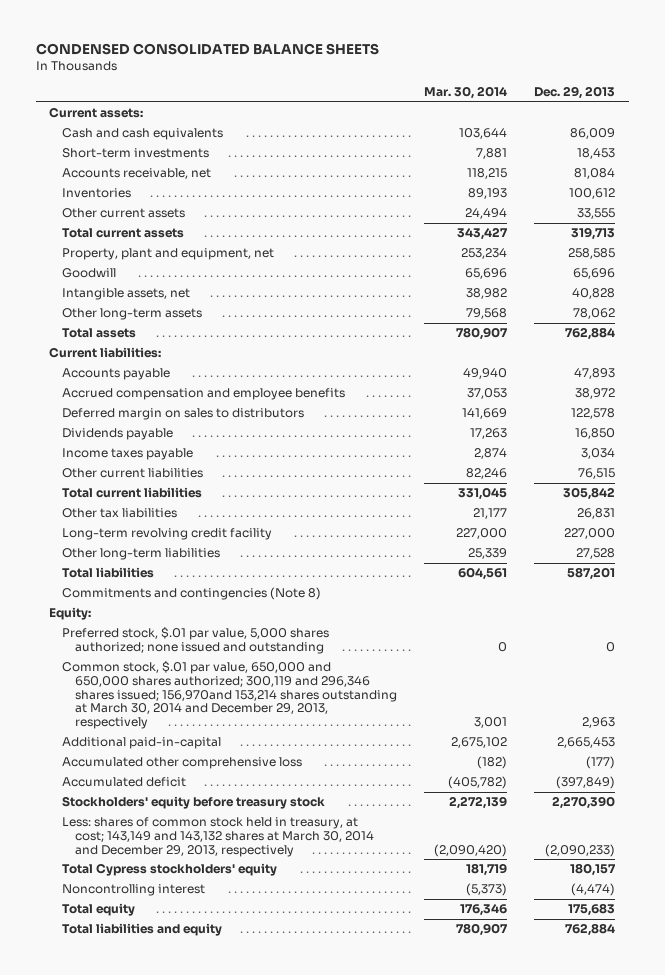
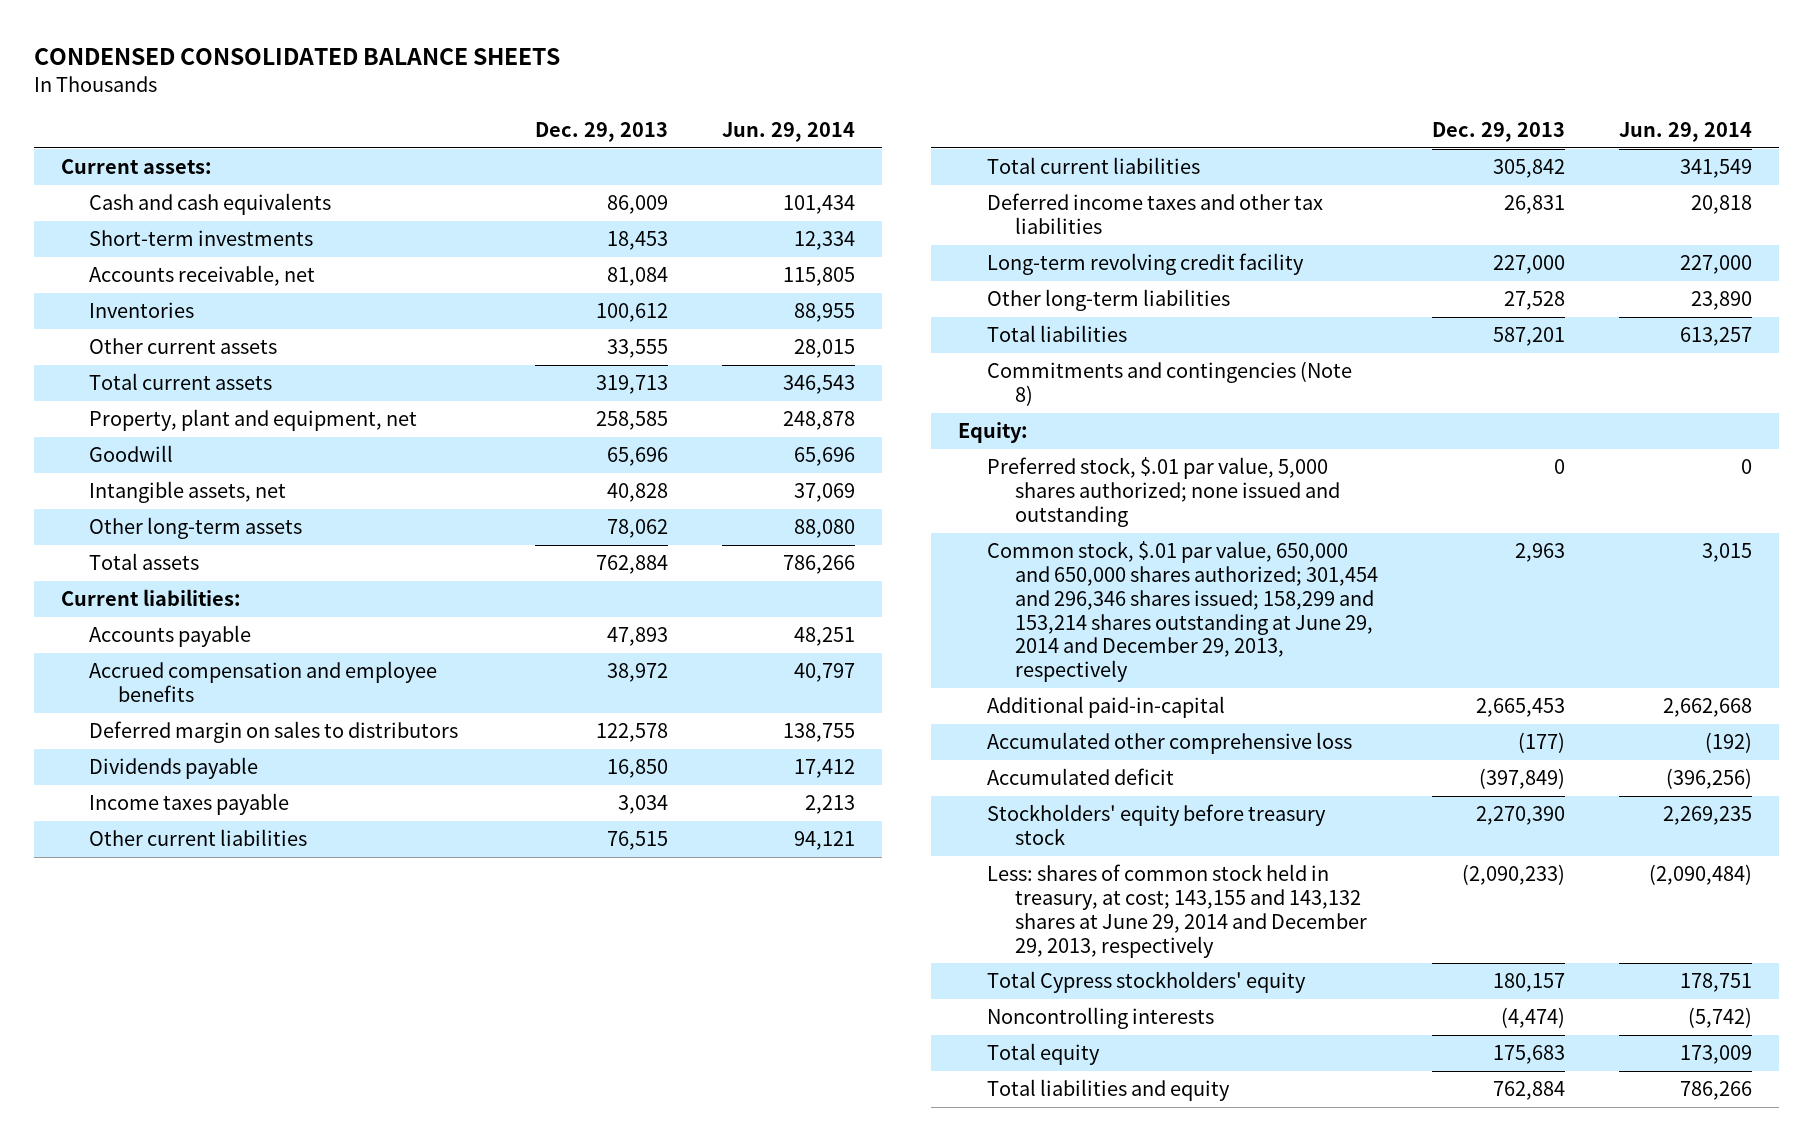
[424,86,508,100] Mar. 30, 2014 -> none
none -> [721,121,855,142] Jun. 29, 2014
[62,508,178,519] Other tax liabilities -> [986,193,1323,235] Deferred income taxes and other tax liabilities
[62,661,398,730] Common stock, $.01 par value, 650,000 and 650,000 shares authorized; 300,119 and 296,346 shares issued; 156,970and 153,214 shares outstanding at March 30, 2014 and December 29, 2013, respectively -> [986,541,1379,683] Common stock, $.01 par value, 650,000 and 650,000 shares authorized; 301,454 and 296,346 shares issued; 158,299 and 153,214 shares outstanding at June 29, 2014 and December 29, 2013, respectively
[62,817,375,857] Less: shares of common stock held in treasury, at cost; 143,149 and 143,132 shares at March 30, 2014 and December 29, 2013, respectively -> [986,864,1368,958] Less: shares of common stock held in treasury, at cost; 143,155 and 143,132 shares at June 29, 2014 and December 29, 2013, respectively
[62,884,206,897] Noncontrolling interest -> [986,1007,1214,1030] Noncontrolling interests

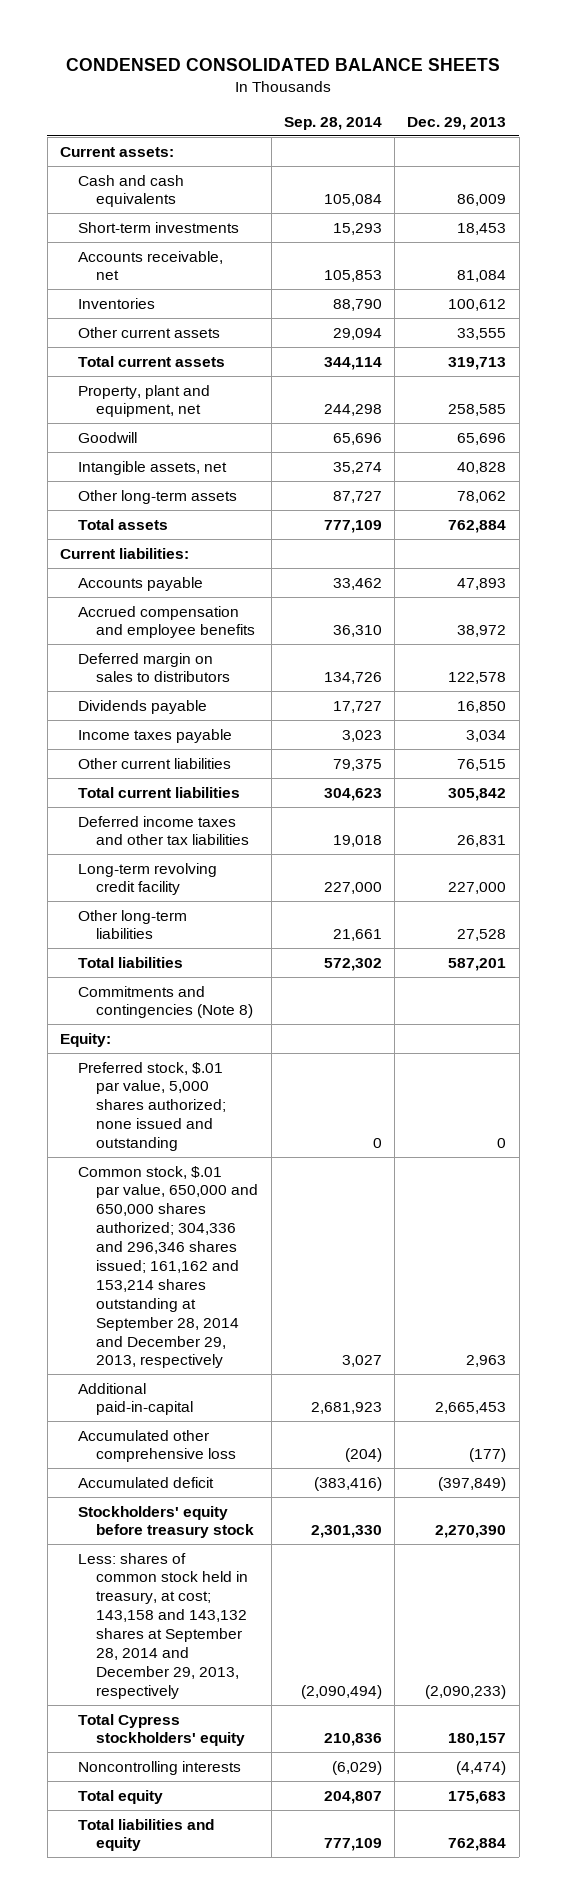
[721,121,855,142] Jun. 29, 2014 -> none
none -> [283,116,382,130] Sep. 28, 2014
[986,541,1379,683] Common stock, $.01 par value, 650,000 and 650,000 shares authorized; 301,454 and 296,346 shares issued; 158,299 and 153,214 shares outstanding at June 29, 2014 and December 29, 2013, respectively -> [78,1165,259,1369] Common stock, $.01 par value, 650,000 and 650,000 shares authorized; 304,336 and 296,346 shares issued; 161,162 and 153,214 shares outstanding at September 28, 2014 and December 29, 2013, respectively
[986,864,1368,958] Less: shares of common stock held in treasury, at cost; 143,155 and 143,132 shares at June 29, 2014 and December 29, 2013, respectively -> [78,1552,249,1699] Less: shares of common stock held in treasury, at cost; 143,158 and 143,132 shares at September 28, 2014 and December 29, 2013, respectively

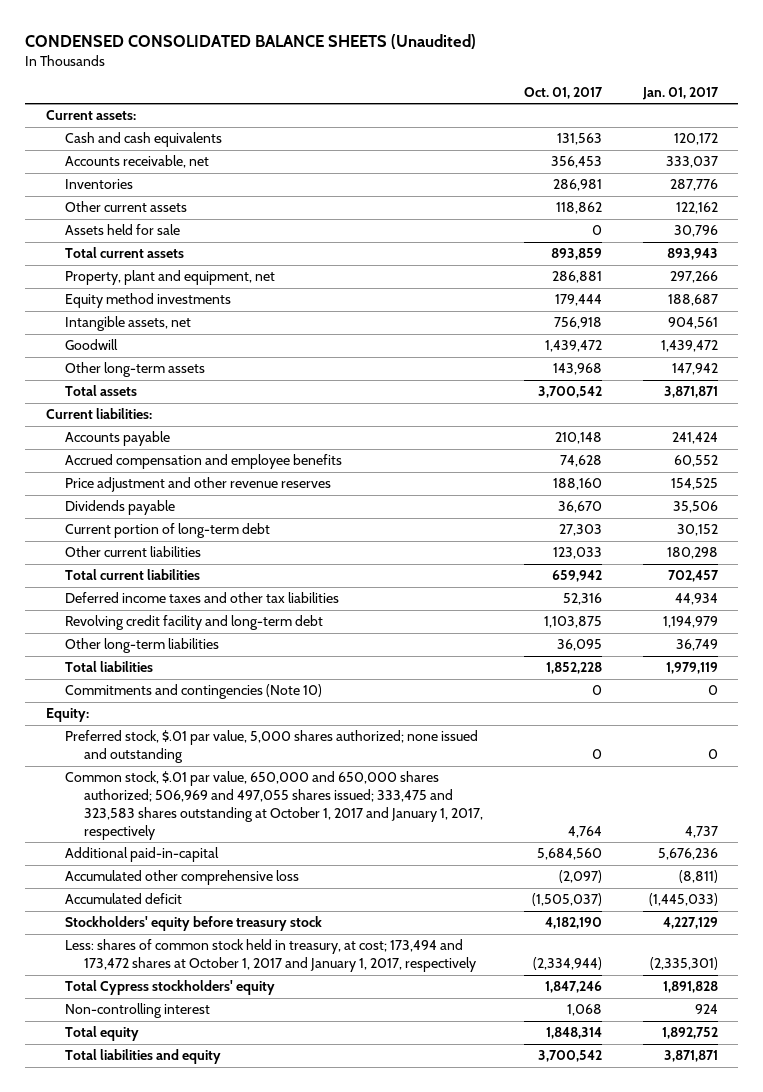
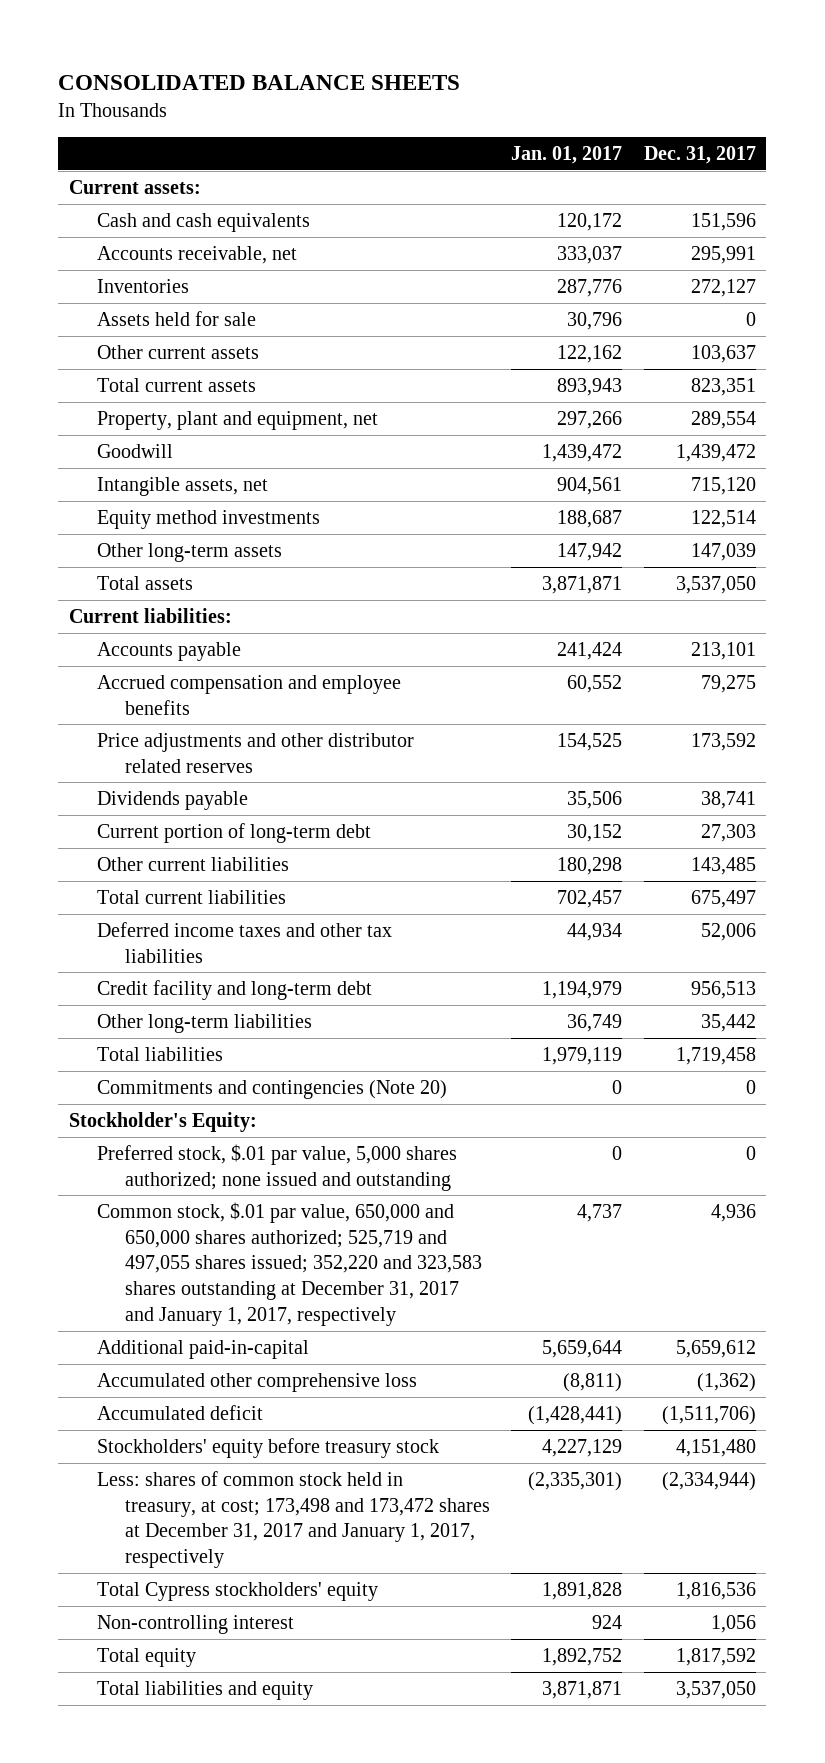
[25,34,477,50] CONDENSED CONSOLIDATED BALANCE SHEETS (Unaudited) -> [58,74,461,90] CONSOLIDATED BALANCE SHEETS
[523,86,603,99] Oct. 01, 2017 -> none
none -> [643,146,756,165] Dec. 31, 2017
[64,201,187,213] Other current assets -> [97,344,260,359] Other current assets
[64,316,191,332] Intangible assets, net -> [97,476,269,496] Intangible assets, net
[64,293,231,309] Equity method investments -> [97,509,321,529] Equity method investments
[64,477,331,493] Price adjustment and other revenue reserves -> [97,732,415,773] Price adjustments and other distributor related reserves
[64,615,323,631] Revolving credit facility and long-term debt -> [97,979,373,1000] Credit facility and long-term debt
[64,684,322,700] Commitments and contingencies (Note 10) -> [97,1079,448,1099] Commitments and contingencies (Note 20)
[45,708,89,723] Equity: -> [69,1111,258,1132] Stockholder's Equity:
[64,771,483,840] Common stock, $.01 par value, 650,000 and 650,000 shares authorized; 506,969 and 497,055 shares issued; 333,475 and 323,583 shares outstanding at October 1, 2017 and January 1, 2017, respectively -> [97,1201,483,1327] Common stock, $.01 par value, 650,000 and 650,000 shares authorized; 525,719 and 497,055 shares issued; 352,220 and 323,583 shares outstanding at December 31, 2017 and January 1, 2017, respectively
[657,848,718,861] 5,676,236 -> [542,1339,623,1358] 5,659,644
[648,893,718,907] (1,445,033) -> [528,1405,623,1425] (1,428,441)
[64,939,476,973] Less: shares of common stock held in treasury, at cost; 173,494 and 173,472 shares at October 1, 2017 and January 1, 2017, respectively -> [97,1470,491,1569] Less: shares of common stock held in treasury, at cost; 173,498 and 173,472 shares at December 31, 2017 and January 1, 2017, respectively

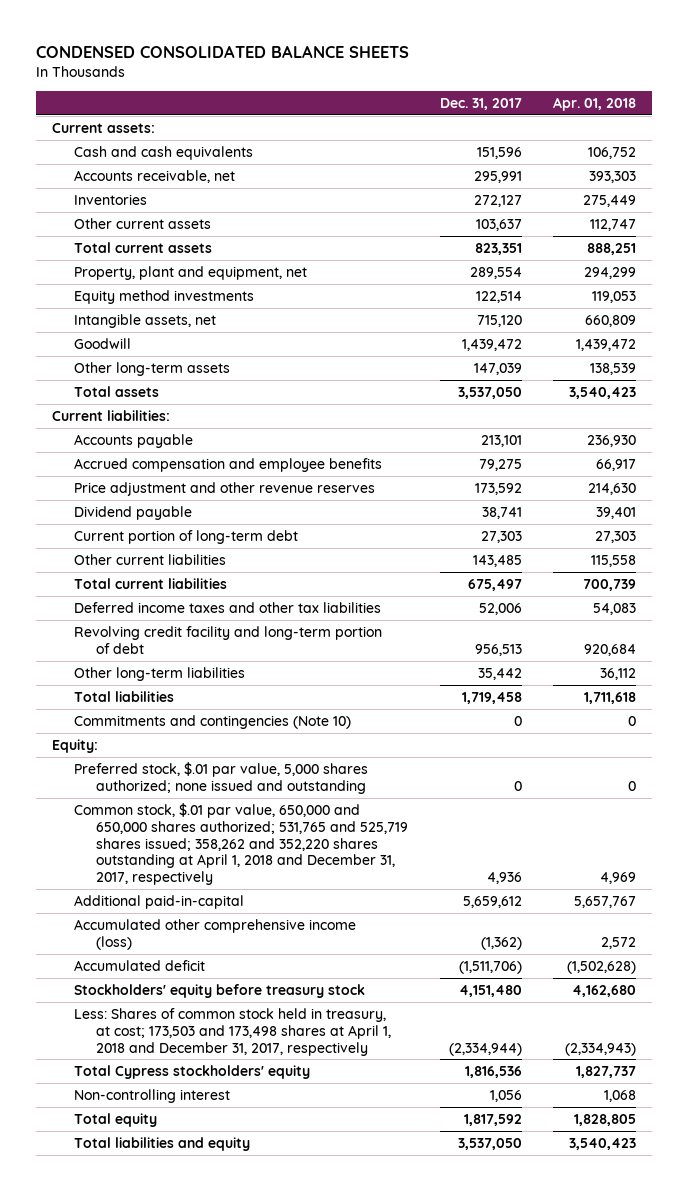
[58,74,461,90] CONSOLIDATED BALANCE SHEETS -> [35,44,409,58] CONDENSED CONSOLIDATED BALANCE SHEETS
[511,146,623,165] Jan. 01, 2017 -> none
none -> [553,96,637,111] Apr. 01, 2018
[97,310,257,326] Assets held for sale -> none
[97,476,269,496] Intangible assets, net -> [73,313,216,328] Intangible assets, net
[97,443,174,458] Goodwill -> [73,337,131,349] Goodwill
[97,732,415,773] Price adjustments and other distributor related reserves -> [73,481,375,496] Price adjustment and other revenue reserves
[97,790,249,810] Dividends payable -> [73,505,192,520] Dividend payable
[97,979,373,1000] Credit facility and long-term debt -> [73,625,382,654] Revolving credit facility and long-term portion of debt
[97,1079,448,1099] Commitments and contingencies (Note 20) -> [73,714,351,729] Commitments and contingencies (Note 10)
[69,1111,258,1132] Stockholder's Equity: -> [51,738,98,753] Equity:
[97,1201,483,1327] Common stock, $.01 par value, 650,000 and 650,000 shares authorized; 525,719 and 497,055 shares issued; 352,220 and 323,583 shares outstanding at December 31, 2017 and January 1, 2017, respectively -> [73,802,408,886] Common stock, $.01 par value, 650,000 and 650,000 shares authorized; 531,765 and 525,719 shares issued; 358,262 and 352,220 shares outstanding at April 1, 2018 and December 31, 2017, respectively
[97,1372,418,1392] Accumulated other comprehensive loss -> [73,918,356,950] Accumulated other comprehensive income (loss)
[97,1470,491,1569] Less: shares of common stock held in treasury, at cost; 173,498 and 173,472 shares at December 31, 2017 and January 1, 2017, respectively -> [73,1007,391,1056] Less: Shares of common stock held in treasury, at cost; 173,503 and 173,498 shares at April 1, 2018 and December 31, 2017, respectively

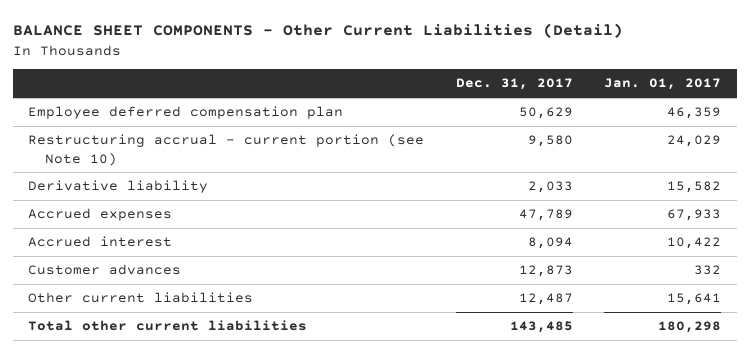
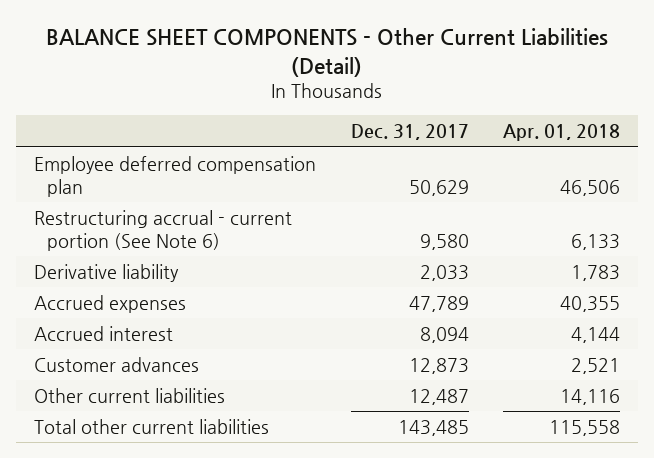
[604,78,722,91] Jan. 01, 2017 -> none
none -> [503,124,621,142] Apr. 01, 2018
[28,134,425,166] Restructuring accrual - current portion (see Note 10) -> [33,210,292,252] Restructuring accrual - current portion (See Note 6)

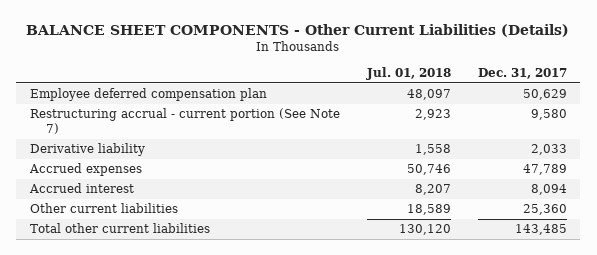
[46,28,609,77] BALANCE SHEET COMPONENTS - Other Current Liabilities (Detail) -> [26,23,570,37] BALANCE SHEET COMPONENTS - Other Current Liabilities (Details)
[503,124,621,142] Apr. 01, 2018 -> none
none -> [365,66,451,80] Jul. 01, 2018
[33,210,292,252] Restructuring accrual - current portion (See Note 6) -> [29,108,340,135] Restructuring accrual - current portion (See Note 7)
[33,357,199,373] Customer advances -> none
[408,389,469,406] 12,487 -> [522,204,567,216] 25,360

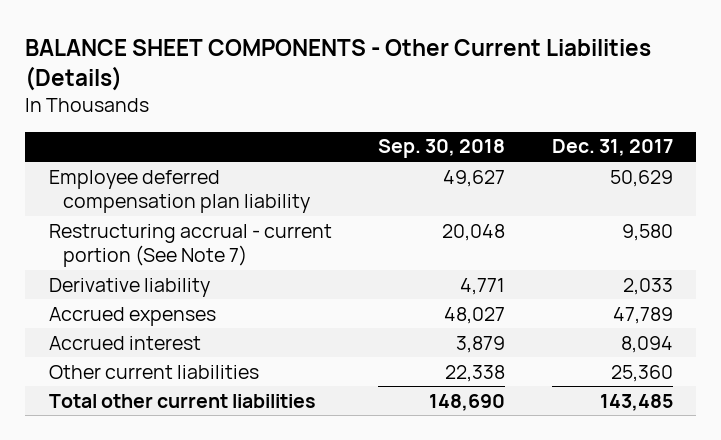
[365,66,451,80] Jul. 01, 2018 -> none
none -> [378,139,506,159] Sep. 30, 2018
[29,88,267,102] Employee deferred compensation plan -> [48,169,311,214] Employee deferred compensation plan liability

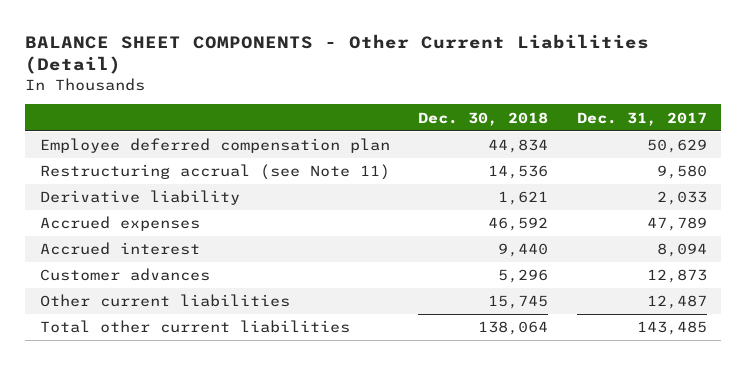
[25,38,652,91] BALANCE SHEET COMPONENTS - Other Current Liabilities (Details) -> [25,33,650,75] BALANCE SHEET COMPONENTS - Other Current Liabilities (Detail)
[378,139,506,159] Sep. 30, 2018 -> none
none -> [418,111,549,126] Dec. 30, 2018
[48,169,311,214] Employee deferred compensation plan liability -> [39,138,390,154] Employee deferred compensation plan
[48,223,332,268] Restructuring accrual - current portion (See Note 7) -> [39,164,390,181] Restructuring accrual (see Note 11)
none -> [39,268,210,282] Customer advances
[610,364,673,382] 25,360 -> [646,295,707,310] 12,487

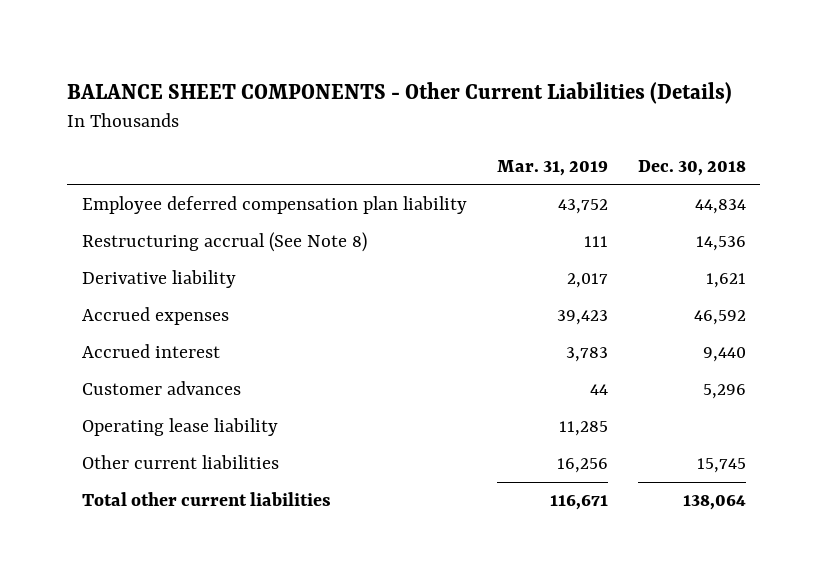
[25,33,650,75] BALANCE SHEET COMPONENTS - Other Current Liabilities (Detail) -> [66,82,732,105] BALANCE SHEET COMPONENTS - Other Current Liabilities (Details)
[576,111,707,126] Dec. 31, 2017 -> none
none -> [496,160,608,177] Mar. 31, 2019
[39,138,390,154] Employee deferred compensation plan -> [81,196,467,215] Employee deferred compensation plan liability
[39,164,390,181] Restructuring accrual (see Note 11) -> [81,232,367,253] Restructuring accrual (See Note 8)
none -> [81,418,278,437] Operating lease liability

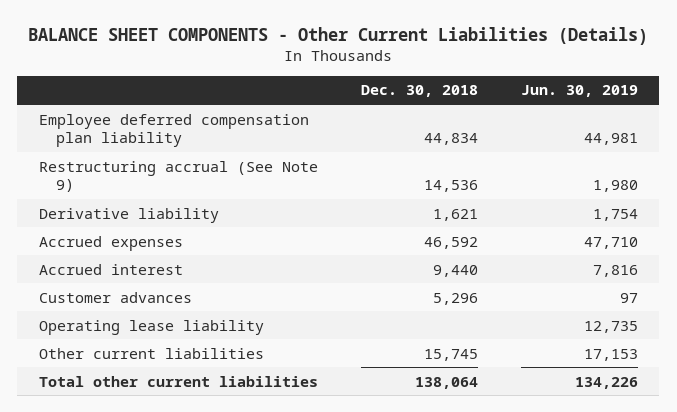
[496,160,608,177] Mar. 31, 2019 -> none
none -> [520,85,638,98] Jun. 30, 2019
[81,232,367,253] Restructuring accrual (See Note 8) -> [38,160,318,193] Restructuring accrual (See Note 9)

